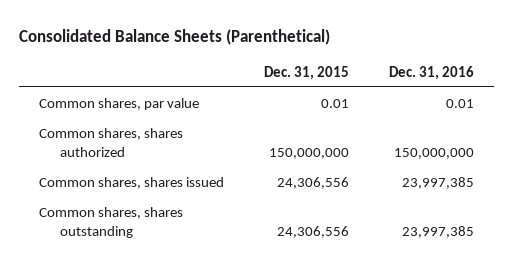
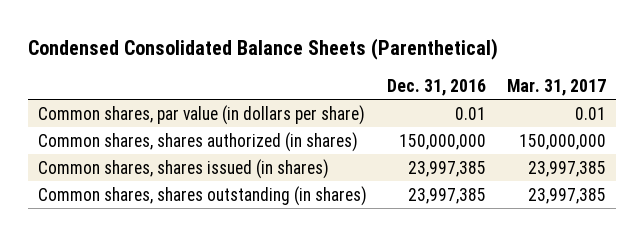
[18,28,330,45] Consolidated Balance Sheets (Parenthetical) -> [27,37,498,60] Condensed Consolidated Balance Sheets (Parenthetical)
[263,65,349,80] Dec. 31, 2015 -> none
none -> [507,78,607,96] Mar. 31, 2017
[38,97,199,110] Common shares, par value -> [37,104,365,125] Common shares, par value (in dollars per share)
[38,127,183,157] Common shares, shares authorized -> [37,131,358,152] Common shares, shares authorized (in shares)
[38,176,224,189] Common shares, shares issued -> [37,158,329,179] Common shares, shares issued (in shares)
[38,206,183,238] Common shares, shares outstanding -> [37,185,367,206] Common shares, shares outstanding (in shares)

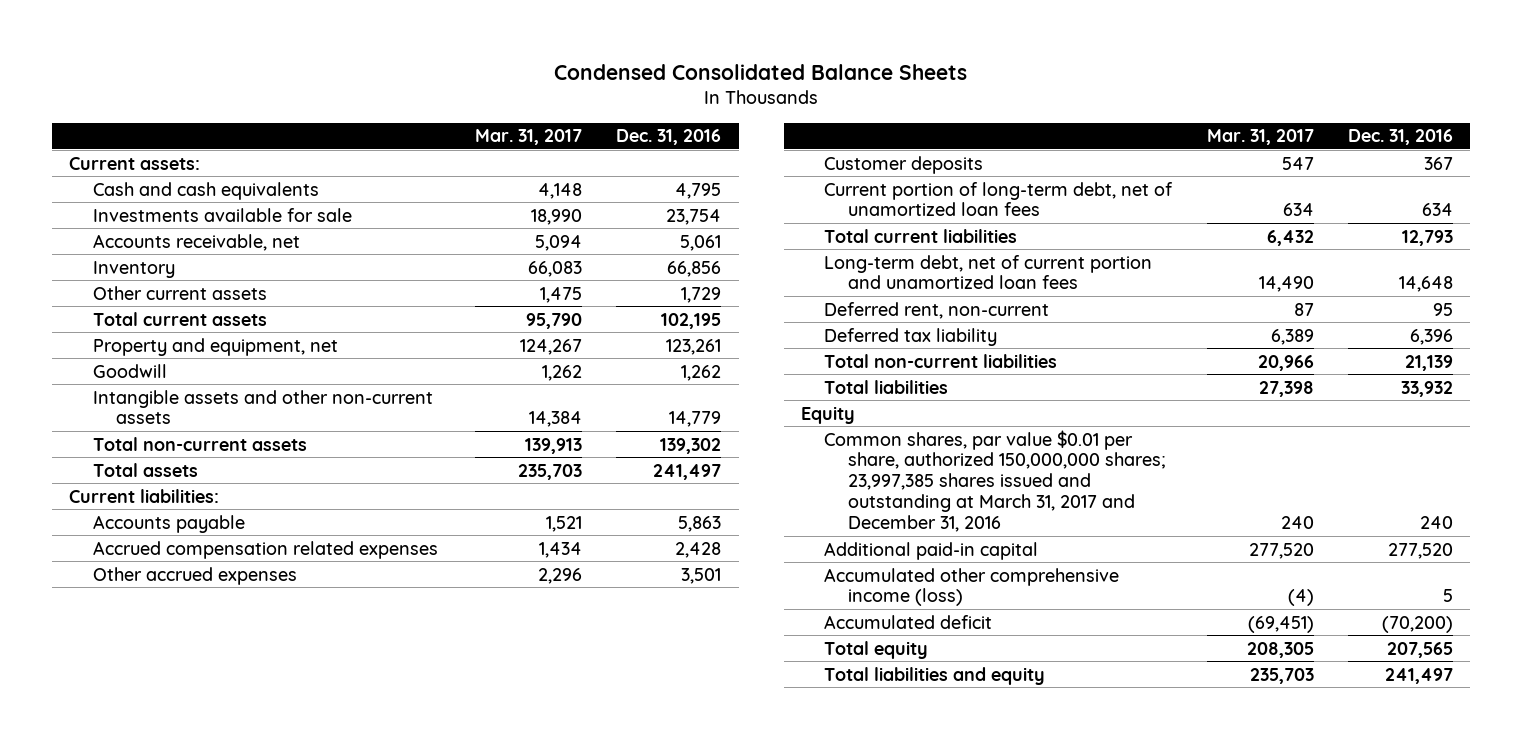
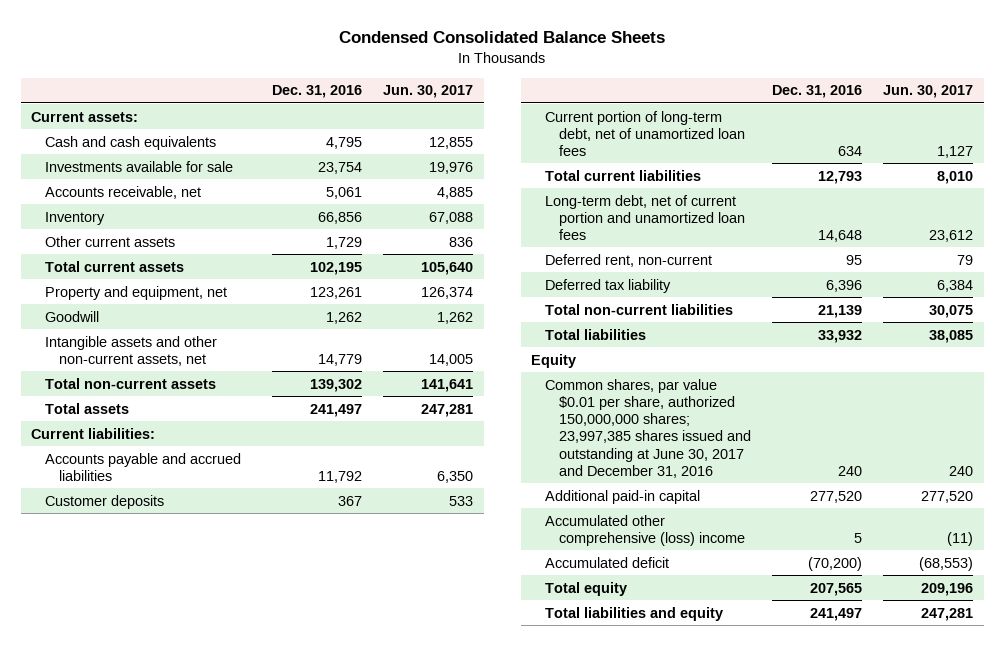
[474,129,582,146] Mar. 31, 2017 -> none
none -> [383,85,474,99] Jun. 30, 2017
[92,389,433,425] Intangible assets and other non-current assets -> [45,335,218,366] Intangible assets and other non-current assets, net
[92,514,245,533] Accounts payable -> none
[92,540,438,559] Accrued compensation related expenses -> none
[92,566,297,585] Other accrued expenses -> none
none -> [45,452,242,481] Accounts payable and accrued liabilities
[824,429,1166,533] Common shares, par value $0.01 per share, authorized 150,000,000 shares; 23,997,385 shares issued and outstanding at March 31, 2017 and December 31, 2016 -> [544,378,751,478] Common shares, par value $0.01 per share, authorized 150,000,000 shares; 23,997,385 shares issued and outstanding at June 30, 2017 and December 31, 2016
[824,567,1120,607] Accumulated other comprehensive income (loss) -> [544,514,745,546] Accumulated other comprehensive (loss) income

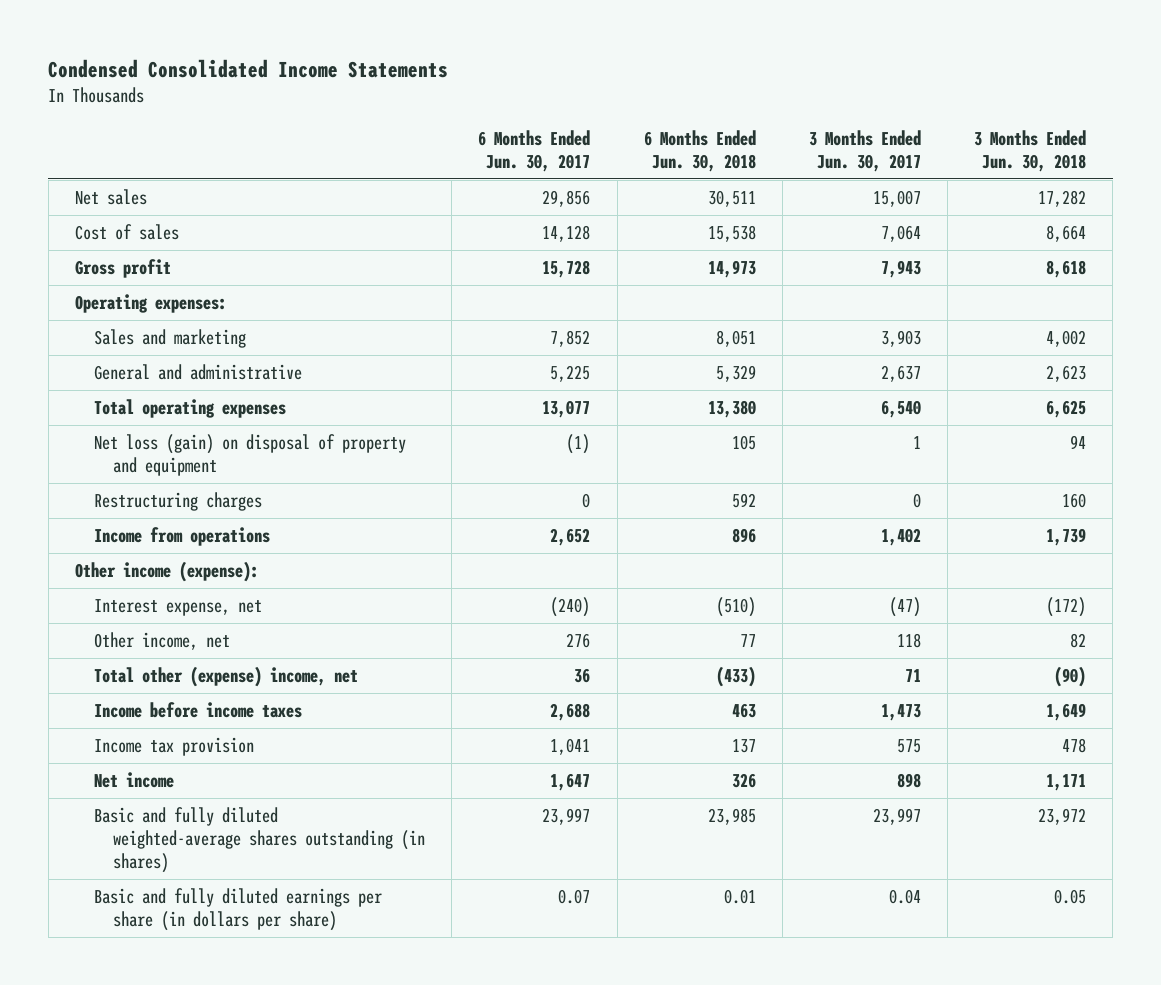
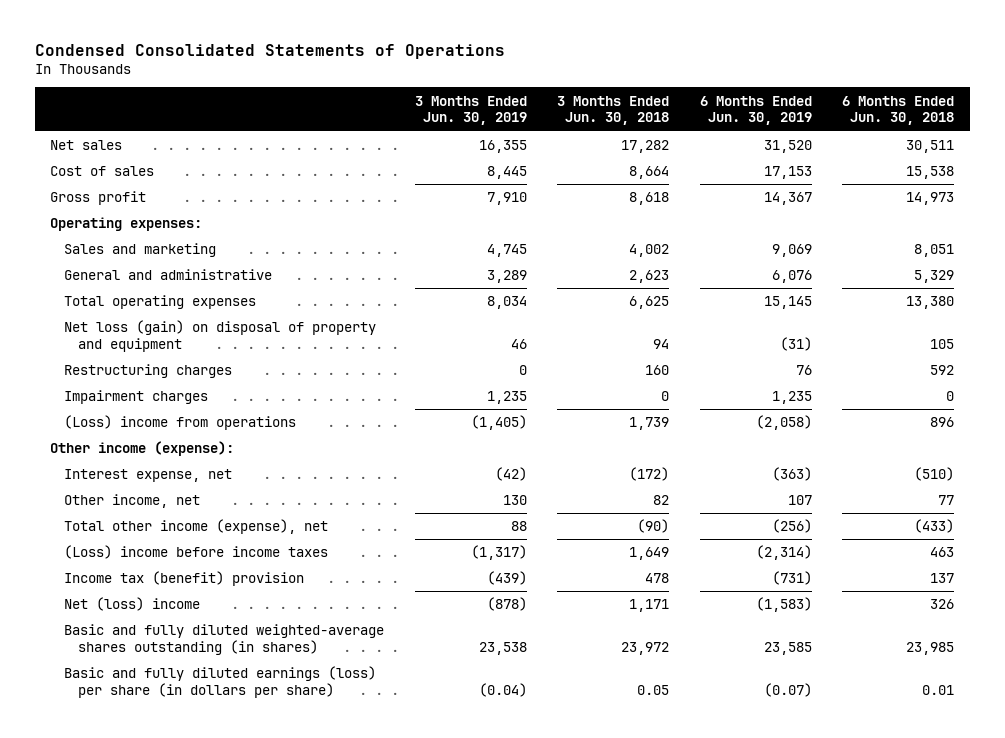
[48,59,449,79] Condensed Consolidated Income Statements -> [34,43,505,59] Condensed Consolidated Statements of Operations
[478,129,591,172] 6 Months Ended Jun. 30, 2017 -> none
[808,129,921,172] 3 Months Ended Jun. 30, 2017 -> none
none -> [414,95,527,126] 3 Months Ended Jun. 30, 2019
none -> [699,95,812,126] 6 Months Ended Jun. 30, 2019
none -> [63,390,208,405] Impairment charges
[94,527,271,547] Income from operations -> [63,415,296,431] (Loss) income from operations
[94,666,359,688] Total other (expense) income, net -> [63,519,328,535] Total other income (expense), net
[94,702,303,719] Income before income taxes -> [63,545,328,560] (Loss) income before income taxes
[94,737,255,757] Income tax provision -> [63,571,304,587] Income tax (benefit) provision
[94,772,175,789] Net income -> [63,597,200,612] Net (loss) income
[94,888,383,932] Basic and fully diluted earnings per share (in dollars per share) -> [63,666,376,698] Basic and fully diluted earnings (loss) per share (in dollars per share)

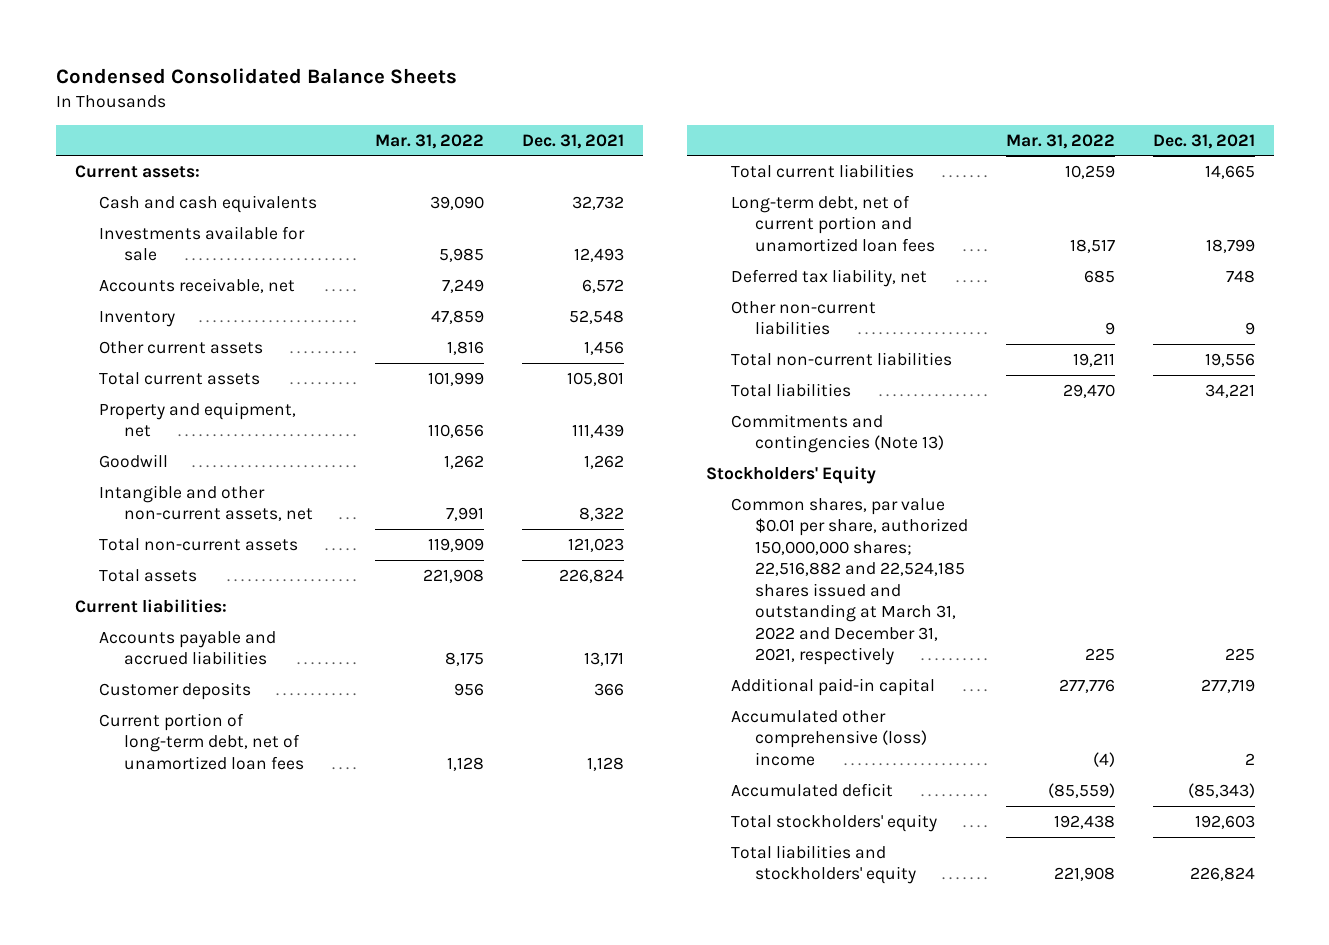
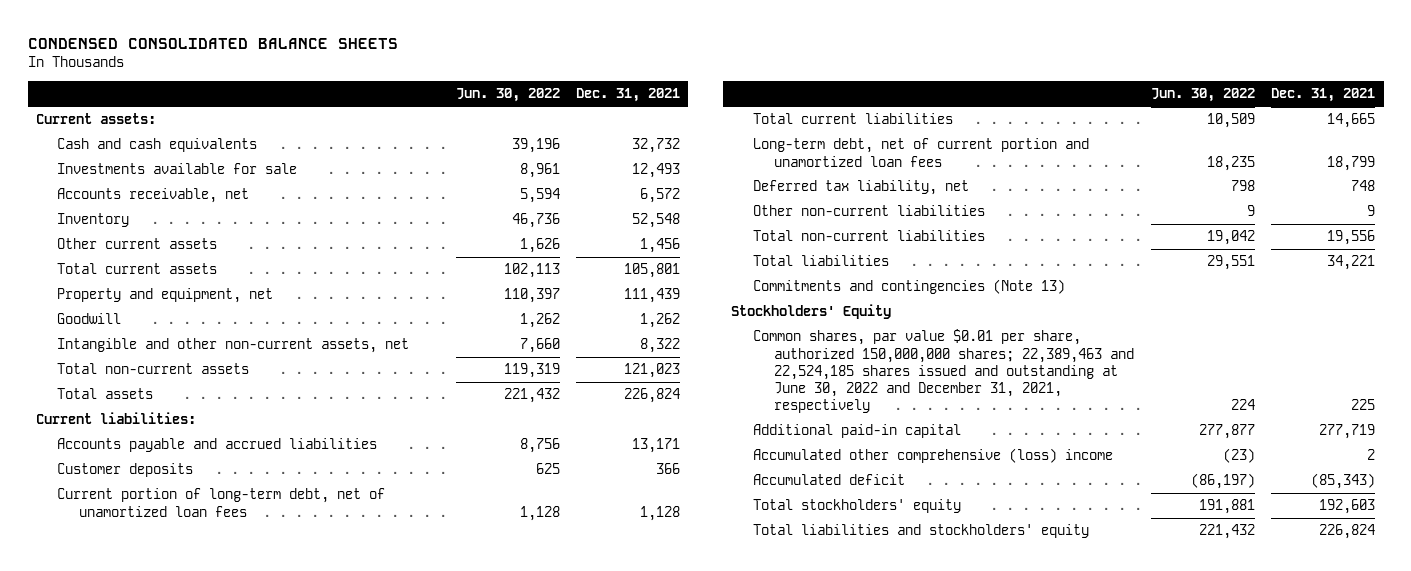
[55,68,457,85] Condensed Consolidated Balance Sheets -> [27,37,398,49] CONDENSED CONSOLIDATED BALANCE SHEETS
[374,133,484,149] Mar. 31, 2022 -> none
none -> [455,88,560,103] Jun. 30, 2022
[730,497,969,666] Common shares, par value $0.01 per share, authorized 150,000,000 shares; 22,516,882 and 22,524,185 shares issued and outstanding at March 31, 2022 and December 31, 2021, respectively -> [752,329,1135,413] Common shares, par value $0.01 per share, authorized 150,000,000 shares; 22,389,463 and 22,524,185 shares issued and outstanding at June 30, 2022 and December 31, 2021, respectively

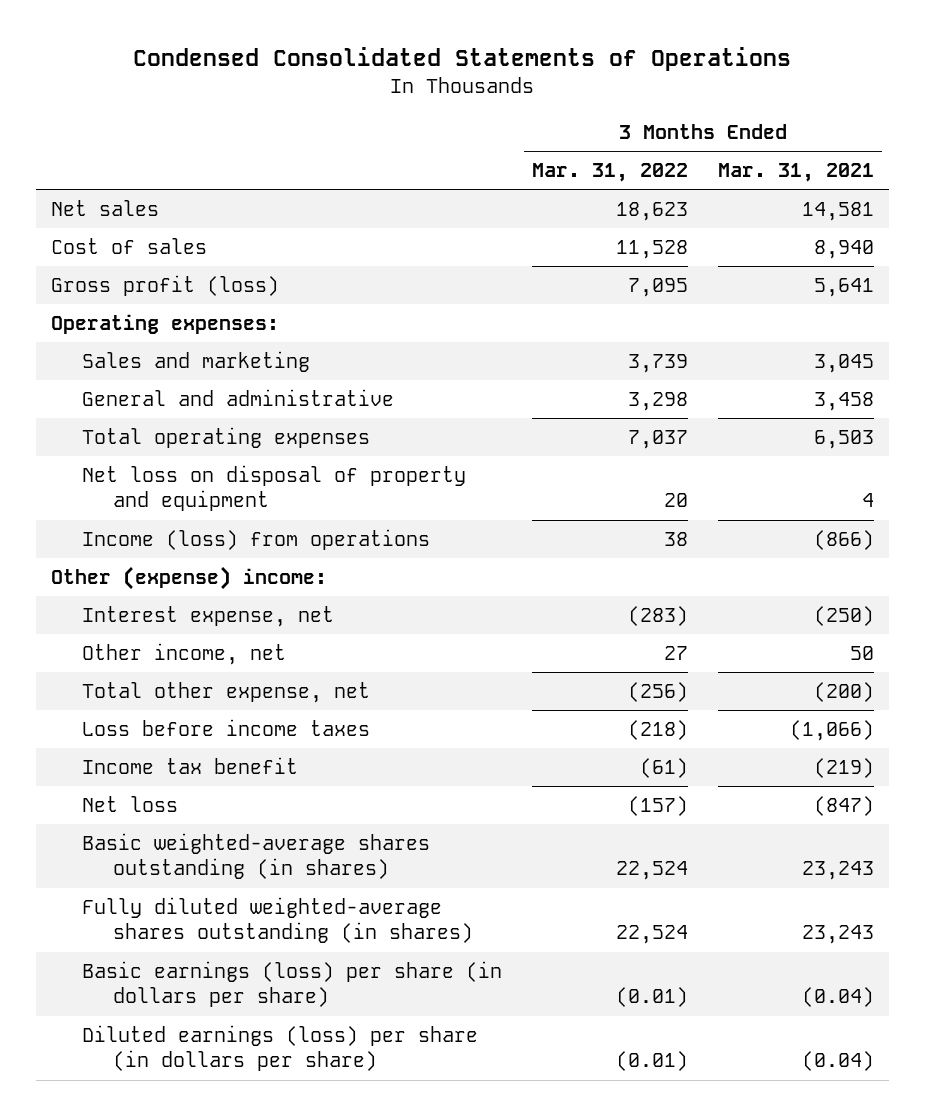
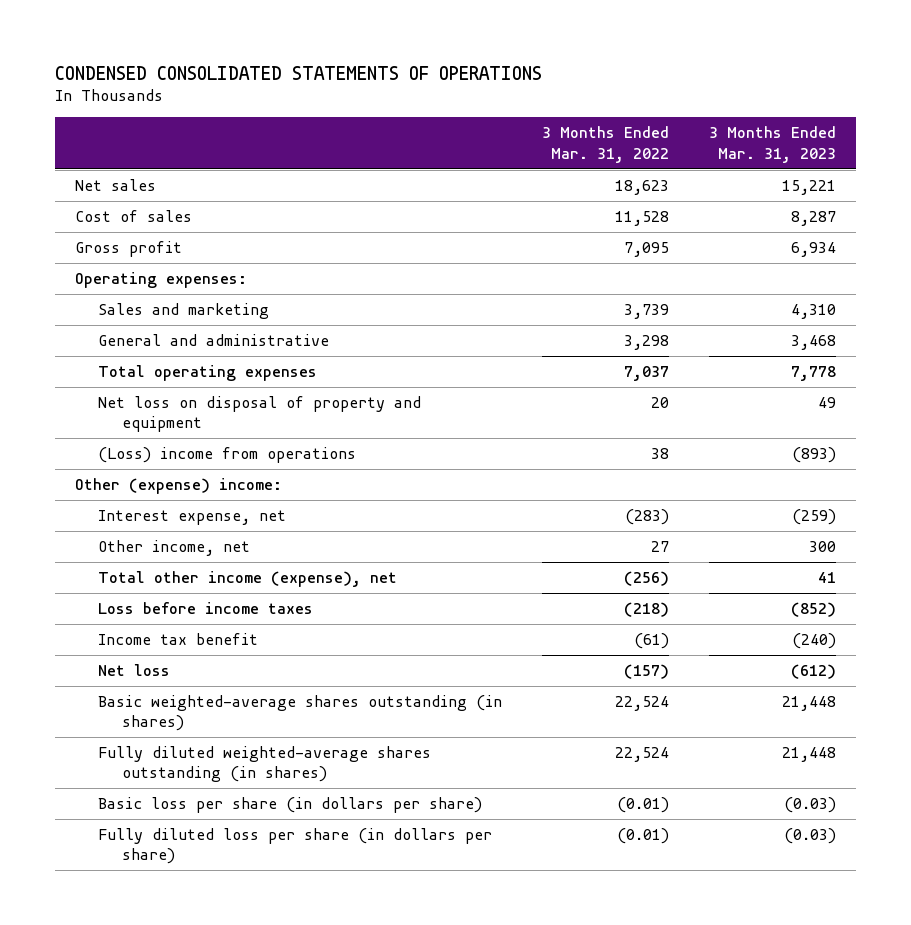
[133,47,792,72] Condensed Consolidated Statements of Operations -> [55,66,543,81] CONDENSED CONSOLIDATED STATEMENTS OF OPERATIONS
[718,163,875,183] Mar. 31, 2021 -> none
none -> [709,126,837,163] 3 Months Ended Mar. 31, 2023
[50,275,279,297] Gross profit (loss) -> [75,240,183,257] Gross profit
[81,529,430,551] Income (loss) from operations -> [98,446,357,463] (Loss) income from operations
[81,682,370,704] Total other expense, net -> [98,570,398,587] Total other income (expense), net
[81,961,502,1008] Basic earnings (loss) per share (in dollars per share) -> [98,796,483,813] Basic loss per share (in dollars per share)
[81,1025,478,1072] Diluted earnings (loss) per share (in dollars per share) -> [98,827,493,865] Fully diluted loss per share (in dollars per share)

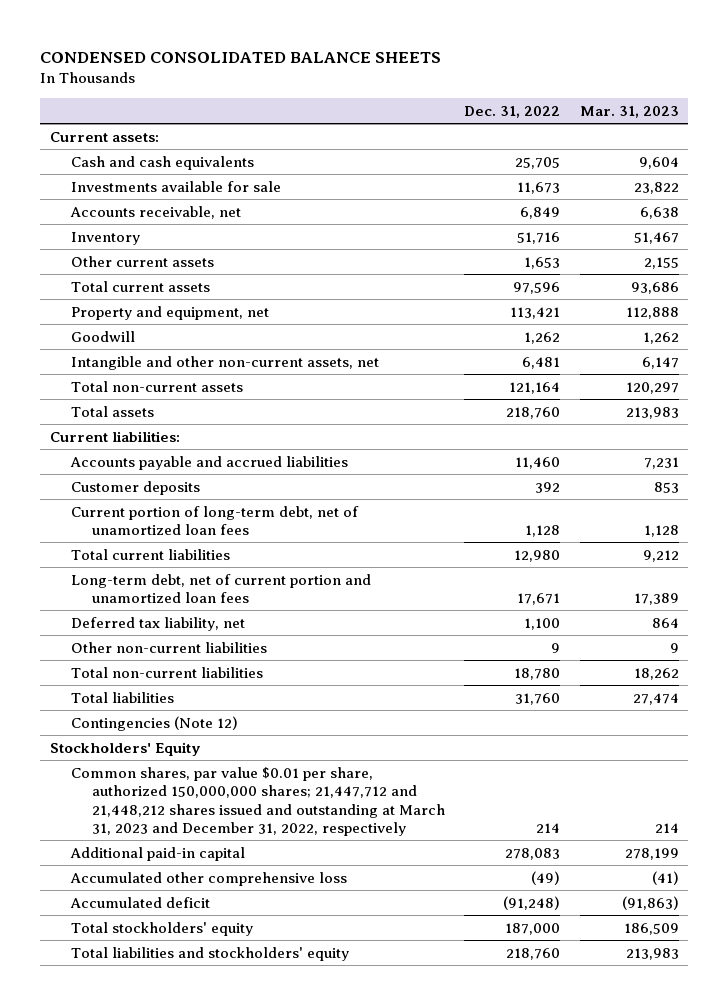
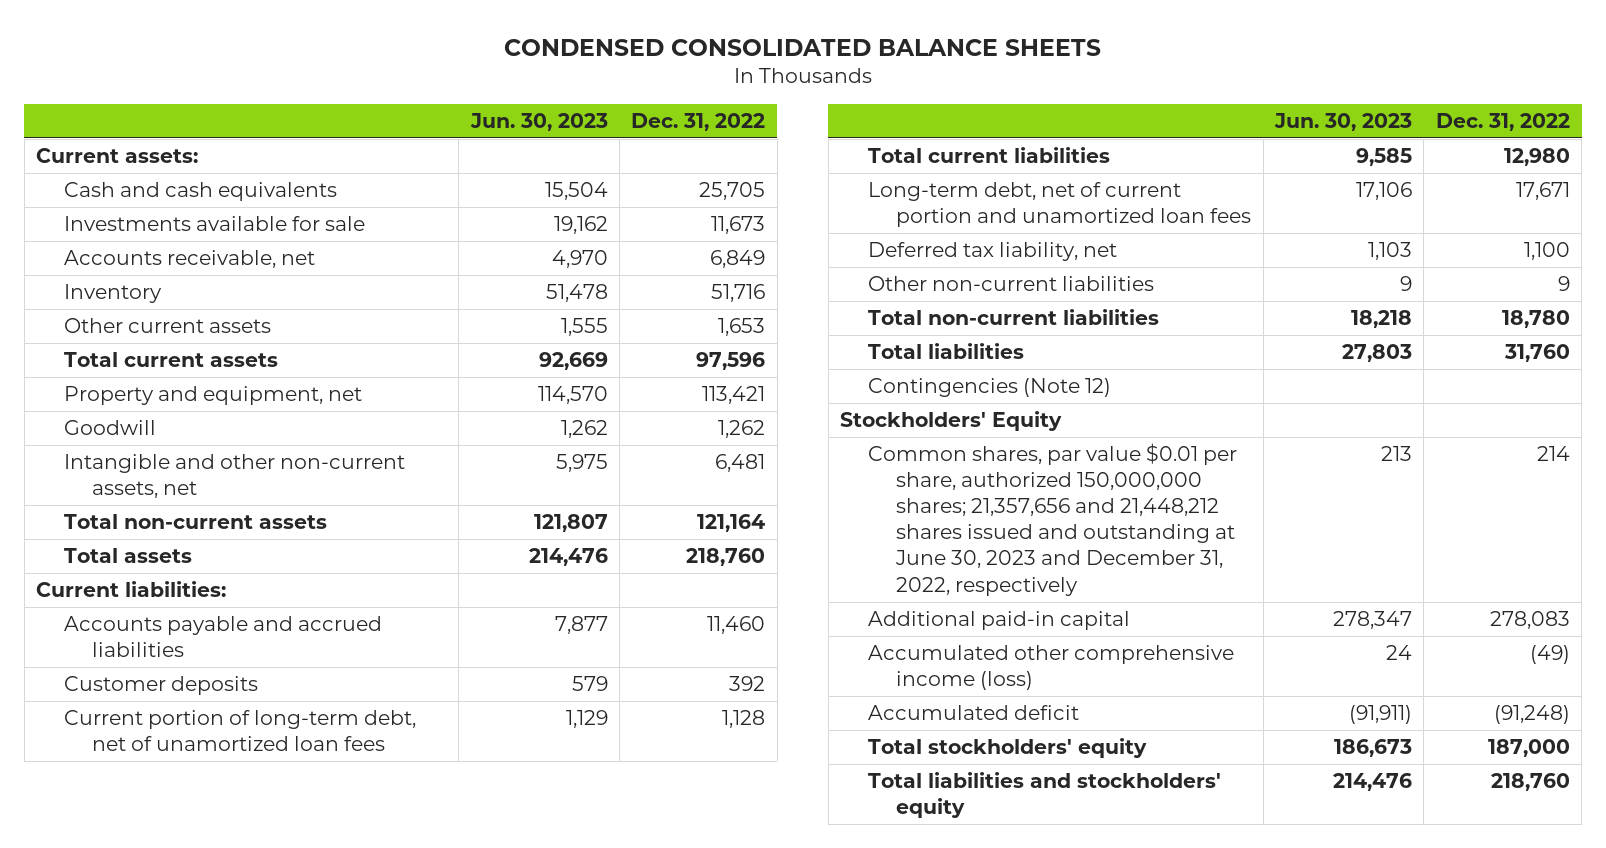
[579,105,679,118] Mar. 31, 2023 -> none
none -> [469,112,608,131] Jun. 30, 2023
[71,766,446,837] Common shares, par value $0.01 per share, authorized 150,000,000 shares; 21,447,712 and 21,448,212 shares issued and outstanding at March 31, 2023 and December 31, 2022, respectively -> [868,443,1238,596] Common shares, par value $0.01 per share, authorized 150,000,000 shares; 21,357,656 and 21,448,212 shares issued and outstanding at June 30, 2023 and December 31, 2022, respectively
[70,871,348,886] Accumulated other comprehensive loss -> [868,645,1235,691] Accumulated other comprehensive income (loss)

